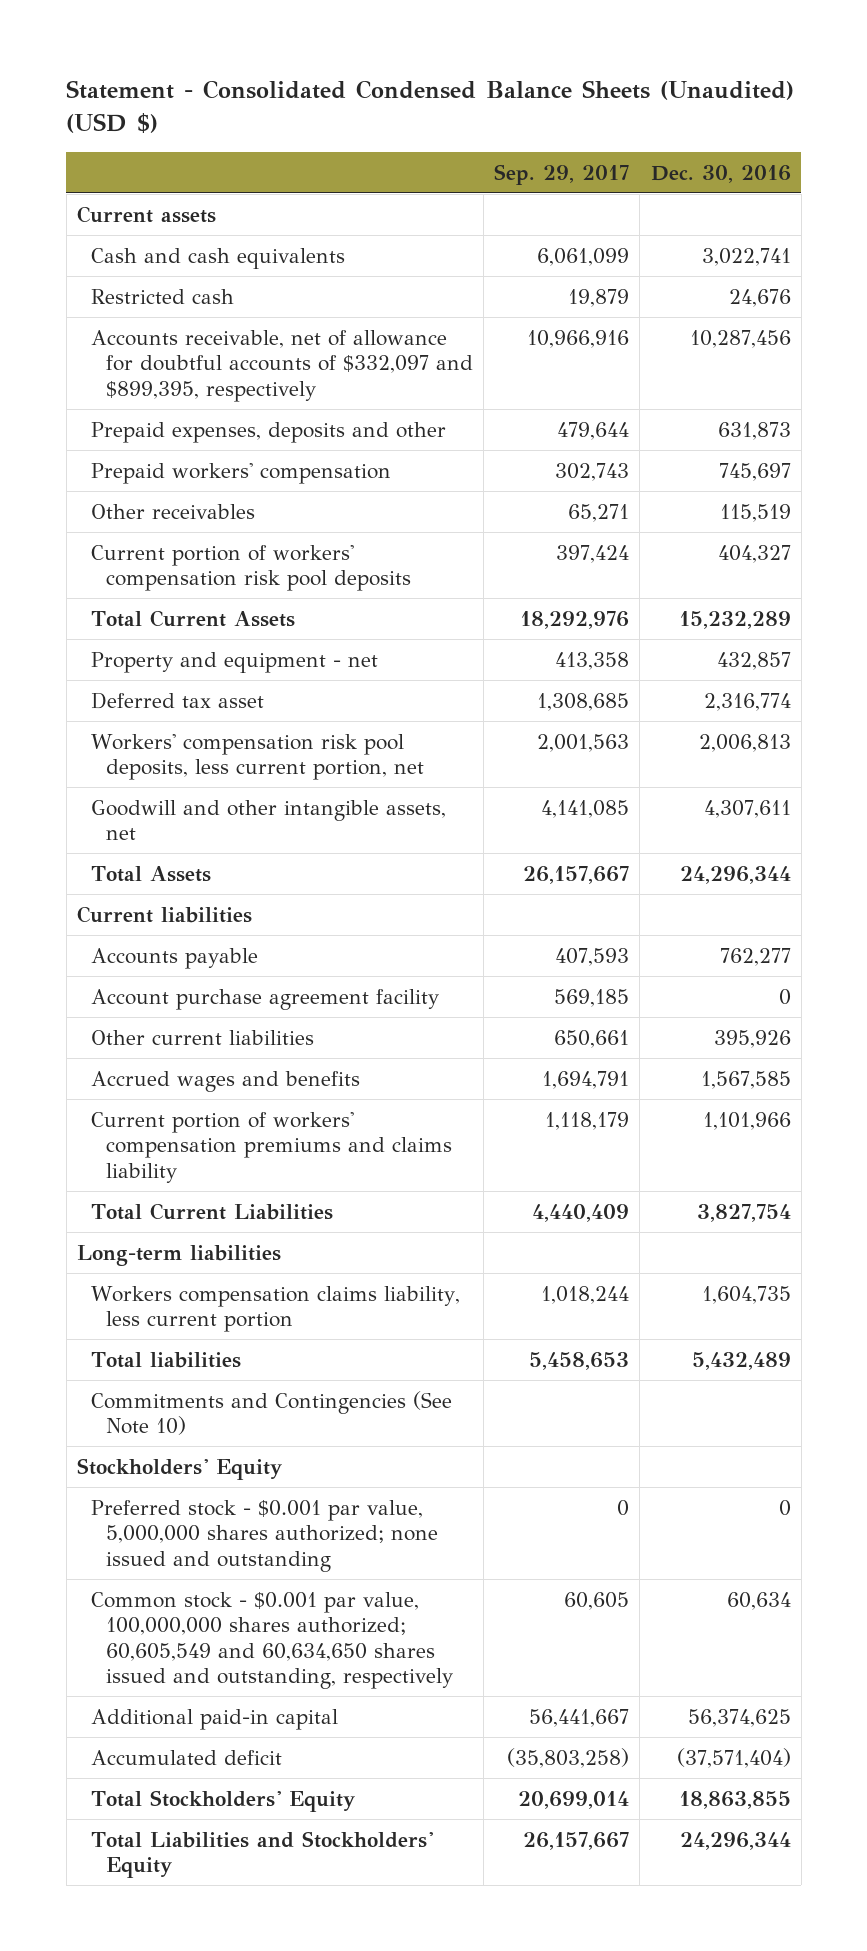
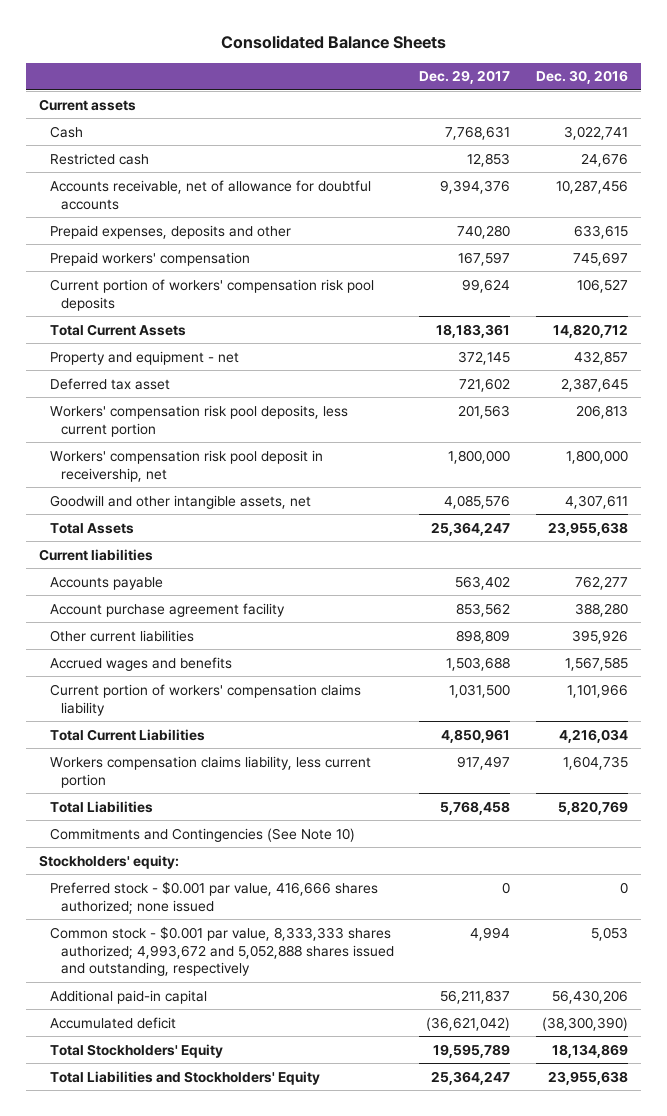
[66,80,795,133] Statement - Consolidated Condensed Balance Sheets (Unaudited) (USD $) -> [220,35,446,50] Consolidated Balance Sheets
[494,163,630,185] Sep. 29, 2017 -> none
none -> [419,70,511,85] Dec. 29, 2017
[91,247,346,269] Cash and cash equivalents -> [49,125,83,138] Cash
[91,329,474,402] Accounts receivable, net of allowance for doubtful accounts of $332,097 and $899,395, respectively -> [49,179,371,210] Accounts receivable, net of allowance for doubtful accounts
[717,421,791,440] 631,873 -> [574,224,629,239] 633,615
[91,503,256,519] Other receivables -> none
[717,544,791,563] 404,327 -> [577,278,629,293] 106,527
[678,610,791,629] 15,232,289 -> [553,323,629,338] 14,820,712
[703,692,791,711] 2,316,774 -> [561,377,629,392] 2,387,645
[91,733,425,781] Workers' compensation risk pool deposits, less current portion, net -> [49,404,348,437] Workers' compensation risk pool deposits, less current portion
[698,733,791,752] 2,006,813 -> [576,404,629,419] 206,813
none -> [49,449,323,482] Workers' compensation risk pool deposit in receivership, net
[679,865,791,884] 24,296,344 -> [548,521,629,536] 23,955,638
[778,988,791,1005] 0 -> [575,602,629,617] 388,280
[76,1244,281,1266] Long-term liabilities -> none
[91,1111,453,1183] Current portion of workers' compensation premiums and claims liability -> [49,683,361,716] Current portion of workers' compensation claims liability
[696,1203,791,1222] 3,827,754 -> [559,728,629,743] 4,216,034
[91,1351,242,1368] Total liabilities -> [49,800,153,813] Total Liabilities
[691,1351,791,1370] 5,432,489 -> [558,800,629,815] 5,820,769
[76,1457,282,1480] Stockholders' Equity -> [39,854,180,869] Stockholders' equity:
[91,1499,439,1572] Preferred stock - $0.001 par value, 5,000,000 shares authorized; none issued and outstanding -> [49,880,378,914] Preferred stock - $0.001 par value, 416,666 shares authorized; none issued
[91,1591,454,1690] Common stock - $0.001 par value, 100,000,000 shares authorized; 60,605,549 and 60,634,650 shares issued and outstanding, respectively -> [49,925,394,977] Common stock - $0.001 par value, 8,333,333 shares authorized; 4,993,672 and 5,052,888 shares issued and outstanding, respectively
[726,1591,791,1610] 60,634 -> [591,926,629,941] 5,053
[687,1708,791,1727] 56,374,625 -> [552,989,629,1004] 56,430,206
[676,1747,791,1768] (37,571,404) -> [542,1016,629,1031] (38,300,390)
[678,1790,791,1809] 18,863,855 -> [552,1043,629,1058] 18,134,869
[679,1831,791,1850] 24,296,344 -> [548,1070,629,1085] 23,955,638

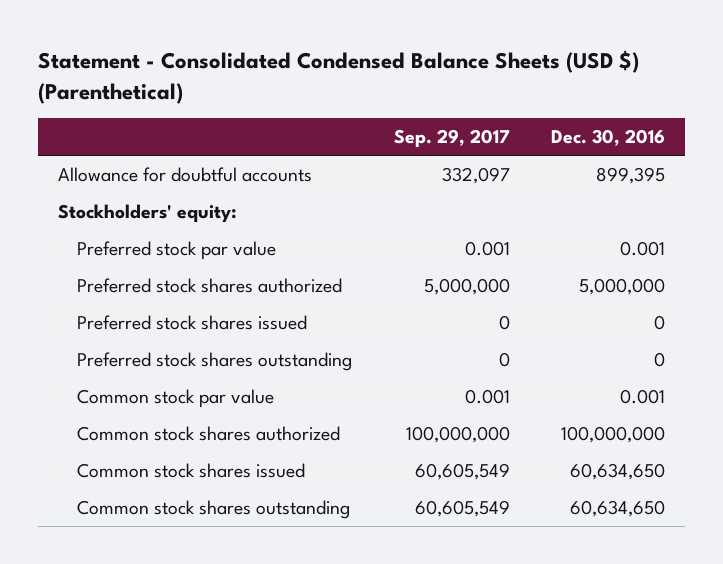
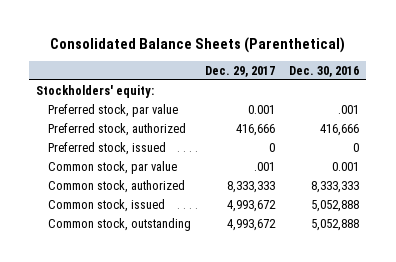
[37,50,639,104] Statement - Consolidated Condensed Balance Sheets (USD $) (Parenthetical) -> [49,36,345,53] Consolidated Balance Sheets (Parenthetical)
[393,129,510,149] Sep. 29, 2017 -> none
none -> [205,65,276,77] Dec. 29, 2017
[58,166,313,182] Allowance for doubtful accounts -> none
[77,351,353,371] Preferred stock shares outstanding -> none
[77,240,277,260] Preferred stock par value -> [48,103,179,117] Preferred stock, par value
[619,240,665,256] 0.001 -> [338,104,360,114] .001
[77,277,343,293] Preferred stock shares authorized -> [48,122,187,136] Preferred stock, authorized
[578,277,665,295] 5,000,000 -> [320,123,360,136] 416,666
[77,314,308,330] Preferred stock shares issued -> [48,141,167,155] Preferred stock, issued
[77,388,275,408] Common stock par value -> [48,160,178,174] Common stock, par value
[77,425,341,441] Common stock shares authorized -> [48,179,186,193] Common stock, authorized
[560,425,665,443] 100,000,000 -> [311,180,360,193] 8,333,333
[77,462,306,478] Common stock shares issued -> [48,198,166,212] Common stock, issued
[569,462,665,480] 60,634,650 -> [311,199,360,212] 5,052,888
[77,499,351,519] Common stock shares outstanding -> [48,217,192,231] Common stock, outstanding
[569,499,665,517] 60,634,650 -> [311,218,360,231] 5,052,888

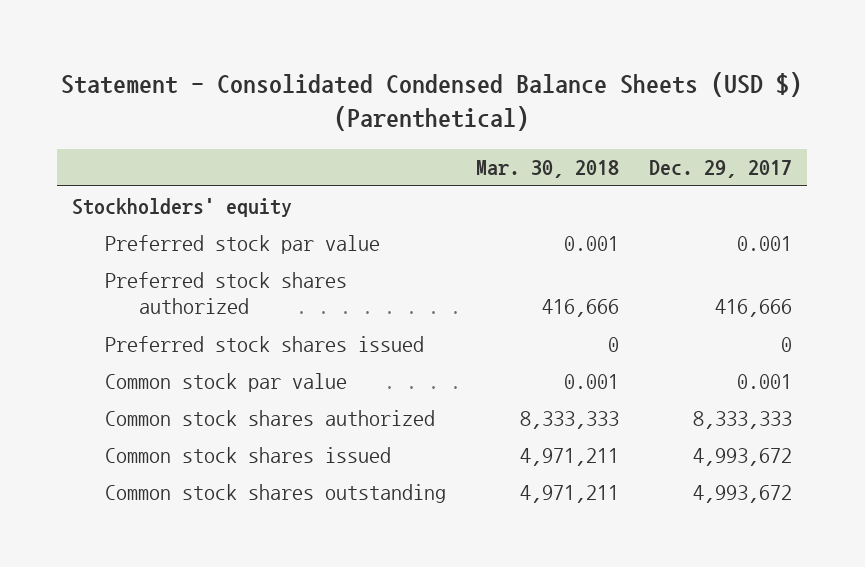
[49,36,345,53] Consolidated Balance Sheets (Parenthetical) -> [61,71,803,132] Statement - Consolidated Condensed Balance Sheets (USD $) (Parenthetical)
[289,65,360,77] Dec. 30, 2016 -> none
none -> [476,160,620,179] Mar. 30, 2018
[36,84,155,98] Stockholders' equity: -> [72,197,293,217] Stockholders' equity
[48,103,179,117] Preferred stock, par value -> [105,234,381,254] Preferred stock par value
[48,122,187,136] Preferred stock, authorized -> [105,271,348,315] Preferred stock shares authorized
[48,141,167,155] Preferred stock, issued -> [105,335,425,352] Preferred stock shares issued
[48,160,178,174] Common stock, par value -> [105,372,348,392] Common stock par value
[254,161,276,171] .001 -> [737,373,793,389] 0.001
[48,179,186,193] Common stock, authorized -> [105,409,436,426] Common stock shares authorized
[48,198,166,212] Common stock, issued -> [105,446,392,463] Common stock shares issued
[48,217,192,231] Common stock, outstanding -> [105,483,447,503] Common stock shares outstanding

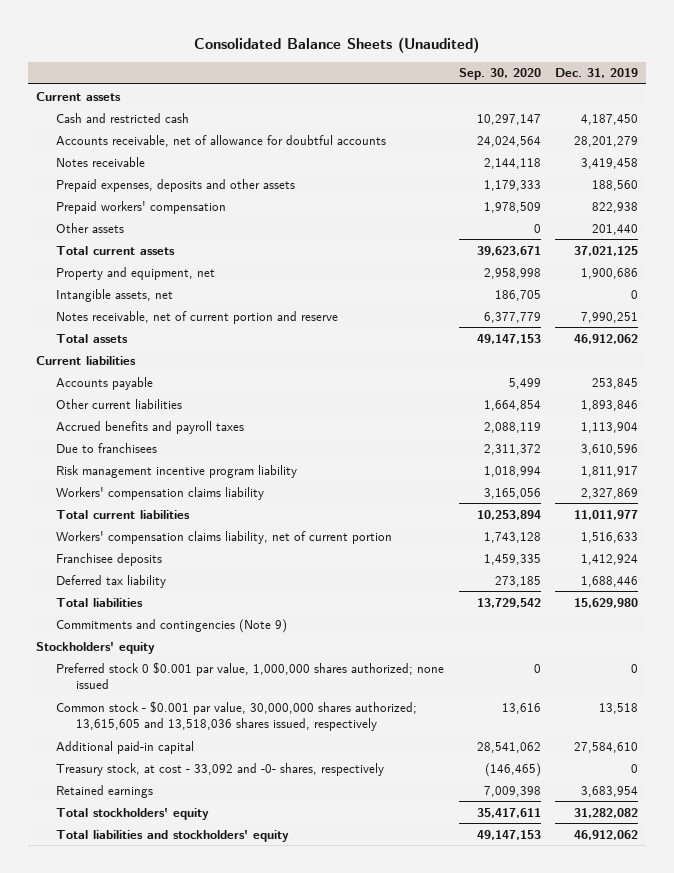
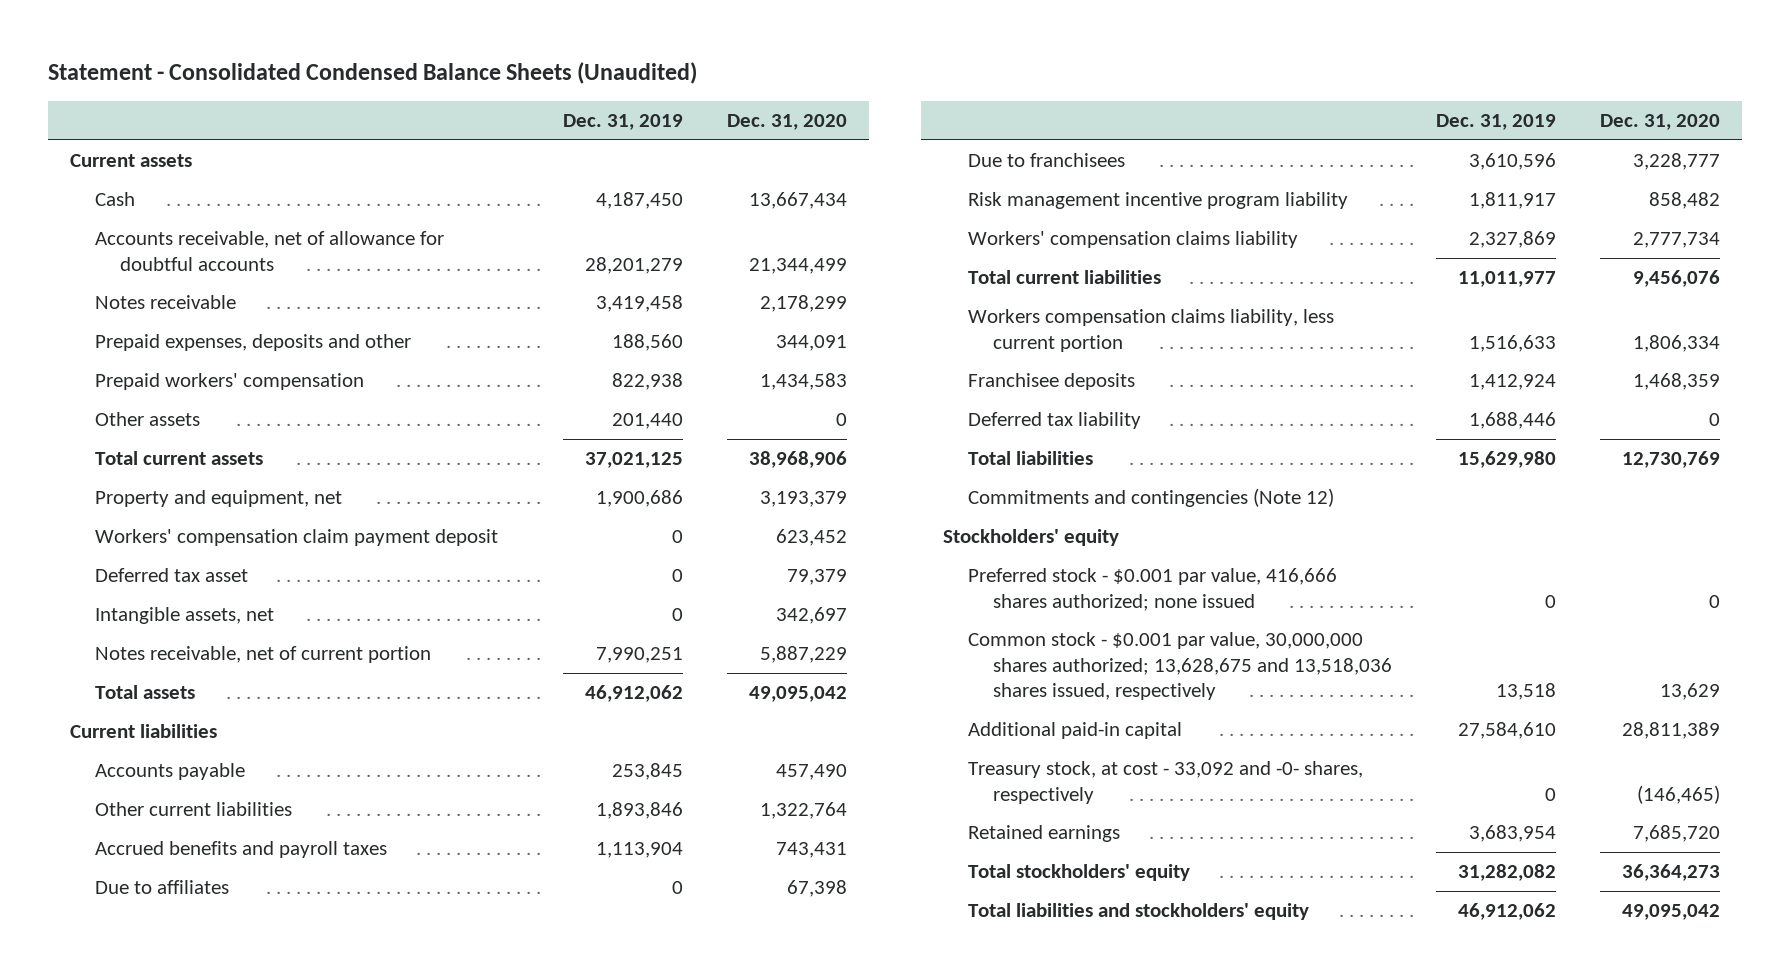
[193,36,479,53] Consolidated Balance Sheets (Unaudited) -> [47,62,697,85] Statement - Consolidated Condensed Balance Sheets (Unaudited)
[458,68,541,81] Sep. 30, 2020 -> none
none -> [726,114,847,131] Dec. 31, 2020
[55,112,189,123] Cash and restricted cash -> [94,192,135,207] Cash
[55,178,295,192] Prepaid expenses, deposits and other assets -> [94,334,411,352] Prepaid expenses, deposits and other
none -> [94,529,498,547] Workers' compensation claim payment deposit
none -> [94,568,248,583] Deferred tax asset
[55,310,338,324] Notes receivable, net of current portion and reserve -> [94,646,431,664] Notes receivable, net of current portion
none -> [94,880,229,895] Due to affiliates
[55,530,392,544] Workers' compensation claims liability, net of current portion -> [967,309,1334,352] Workers compensation claims liability, less current portion
[55,618,287,633] Commitments and contingencies (Note 9) -> [967,488,1334,508] Commitments and contingencies (Note 12)
[55,661,444,690] Preferred stock 0 $0.001 par value, 1,000,000 shares authorized; none issued -> [967,568,1337,611] Preferred stock - $0.001 par value, 416,666 shares authorized; none issued
[55,700,417,732] Common stock - $0.001 par value, 30,000,000 shares authorized; 13,615,605 and 13,518,036 shares issued, respectively -> [967,632,1392,701] Common stock - $0.001 par value, 30,000,000 shares authorized; 13,628,675 and 13,518,036 shares issued, respectively

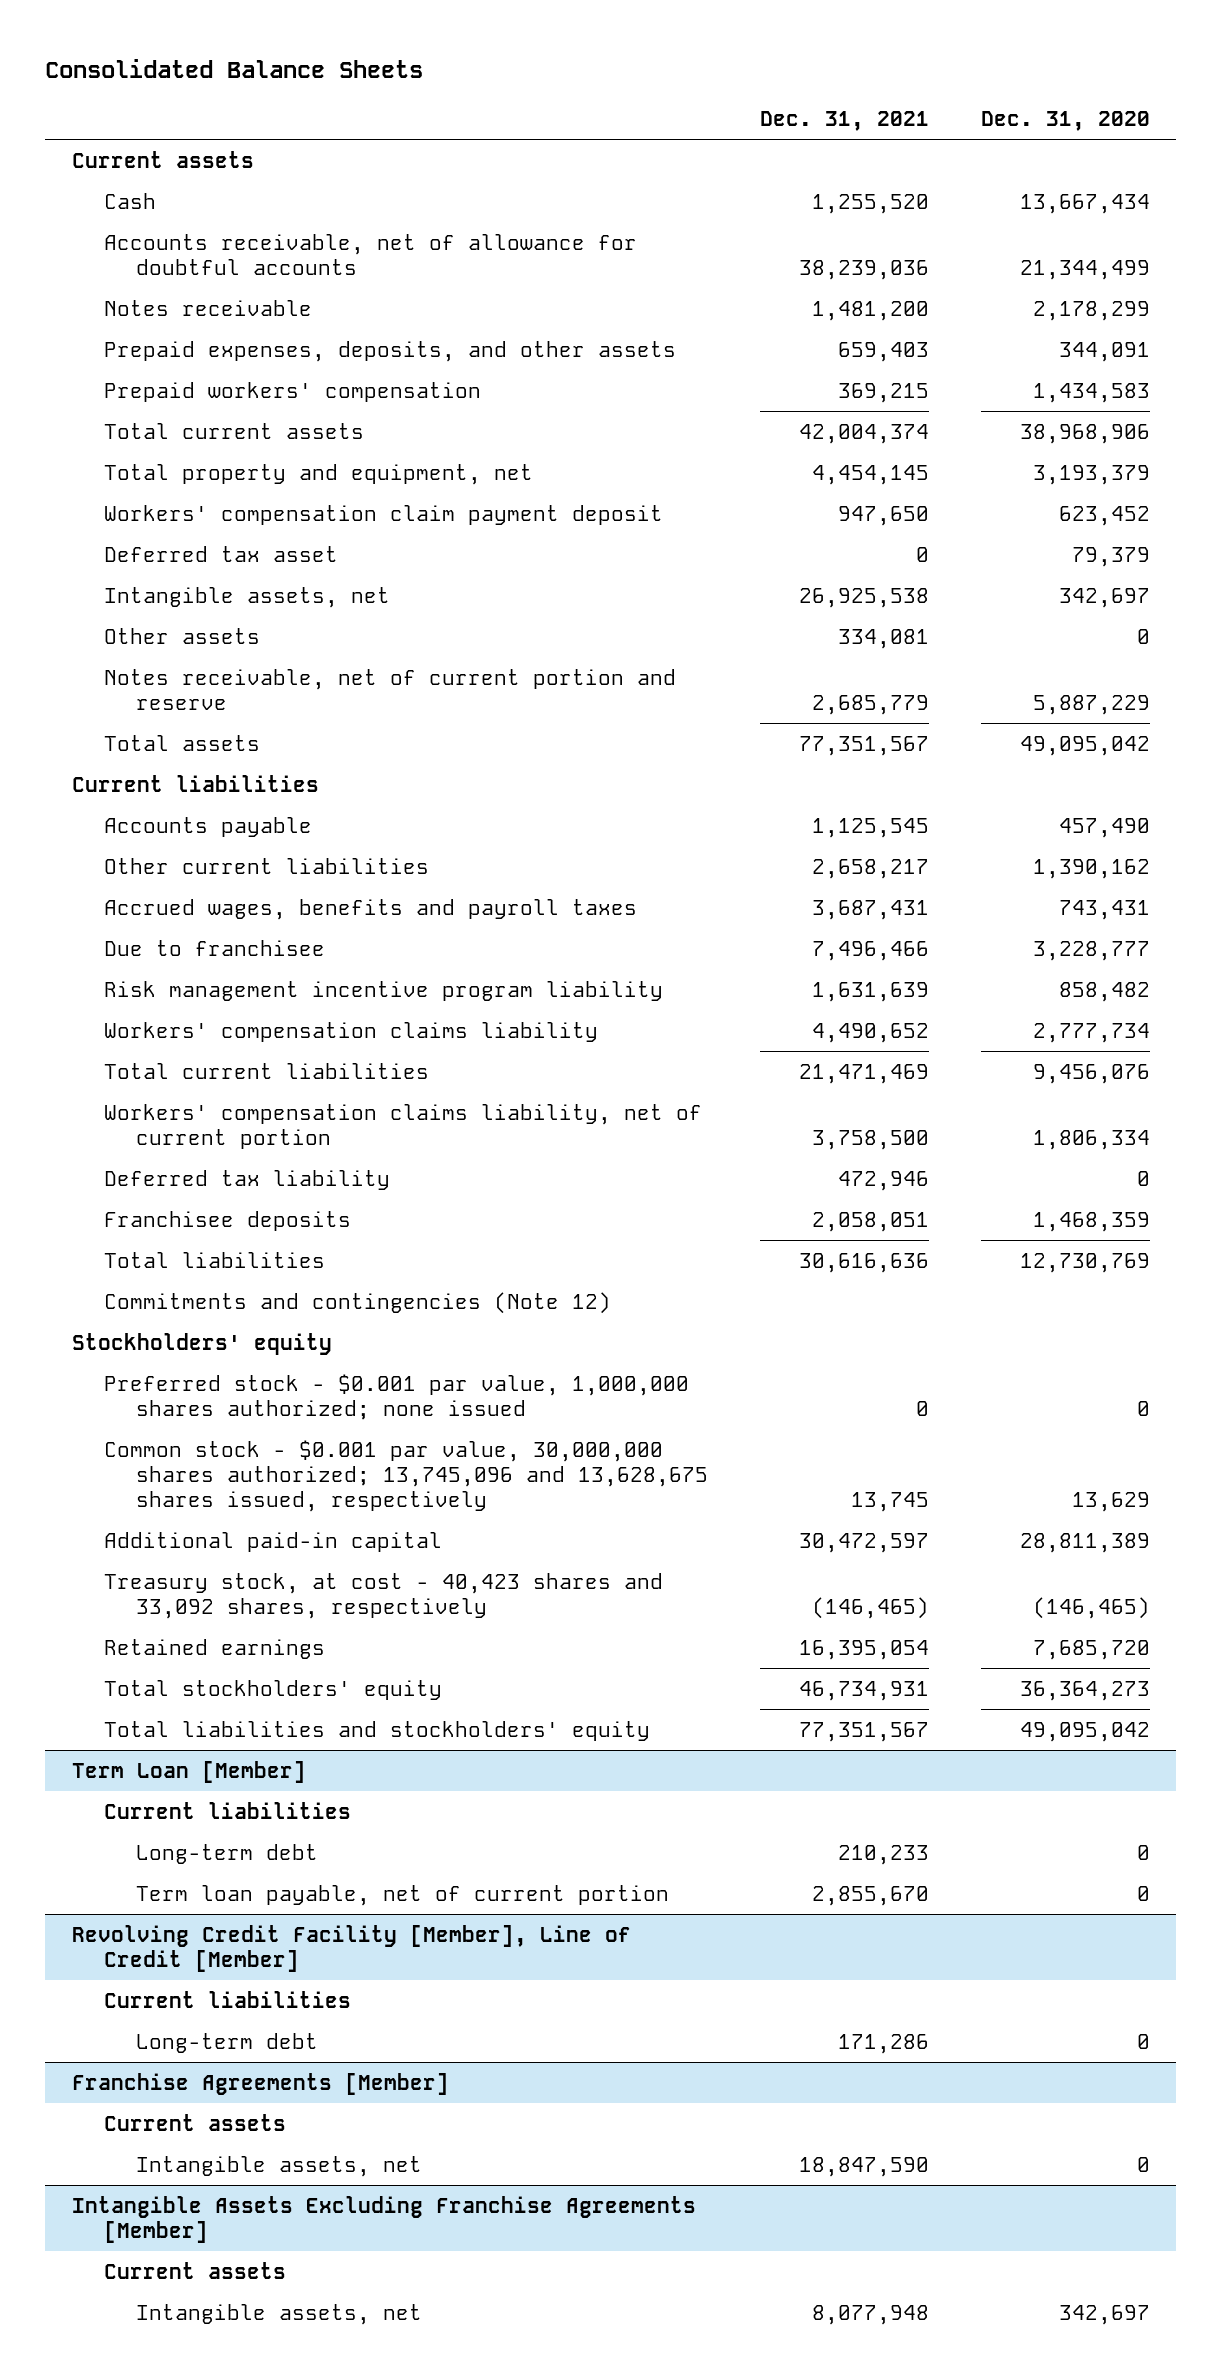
[47,62,697,85] Statement - Consolidated Condensed Balance Sheets (Unaudited) -> [45,58,424,78] Consolidated Balance Sheets
[562,114,683,131] Dec. 31, 2019 -> none
none -> [759,110,929,131] Dec. 31, 2021
[94,334,411,352] Prepaid expenses, deposits and other -> [103,340,676,362] Prepaid expenses, deposits, and other assets
[94,490,342,508] Property and equipment, net -> [103,463,533,485] Total property and equipment, net
[94,412,200,427] Other assets -> [103,627,260,644] Other assets
[94,646,431,664] Notes receivable, net of current portion -> [103,668,676,710] Notes receivable, net of current portion and reserve
[94,880,229,895] Due to affiliates -> none
[759,802,847,820] 1,322,764 -> [1033,858,1151,879] 1,390,162
[94,841,387,859] Accrued benefits and payroll taxes -> [103,898,637,920] Accrued wages, benefits and payroll taxes
[967,153,1125,168] Due to franchisees -> [103,939,325,956] Due to franchisee
[967,309,1334,352] Workers compensation claims liability, less current portion -> [103,1103,702,1149] Workers' compensation claims liability, net of current portion
[967,373,1135,391] Franchisee deposits -> [103,1210,351,1231] Franchisee deposits
[967,568,1337,611] Preferred stock - $0.001 par value, 416,666 shares authorized; none issued -> [103,1373,689,1420] Preferred stock - $0.001 par value, 1,000,000 shares authorized; none issued
[967,632,1392,701] Common stock - $0.001 par value, 30,000,000 shares authorized; 13,628,675 and 13,518,036 shares issued, respectively -> [103,1439,708,1512] Common stock - $0.001 par value, 30,000,000 shares authorized; 13,745,096 and 13,628,675 shares issued, respectively
[967,761,1363,804] Treasury stock, at cost - 33,092 and -0- shares, respectively -> [103,1572,663,1619] Treasury stock, at cost - 40,423 shares and 33,092 shares, respectively
none -> [71,1760,306,1783] Term Loan [Member]
none -> [103,1801,351,1819] Current liabilities
none -> [135,1843,318,1864] Long-term debt
none -> [135,1884,669,1906] Term loan payable, net of current portion
none -> [71,1924,631,1972] Revolving Credit Facility [Member], Line of Credit [Member]
none -> [103,1990,351,2008] Current liabilities
none -> [135,2032,318,2053] Long-term debt
none -> [71,2072,449,2095] Franchise Agreements [Member]
none -> [103,2113,286,2131] Current assets
none -> [135,2155,422,2177] Intangible assets, net
none -> [71,2195,696,2243] Intangible Assets Excluding Franchise Agreements [Member]
none -> [103,2261,286,2279] Current assets
none -> [135,2303,422,2325] Intangible assets, net

